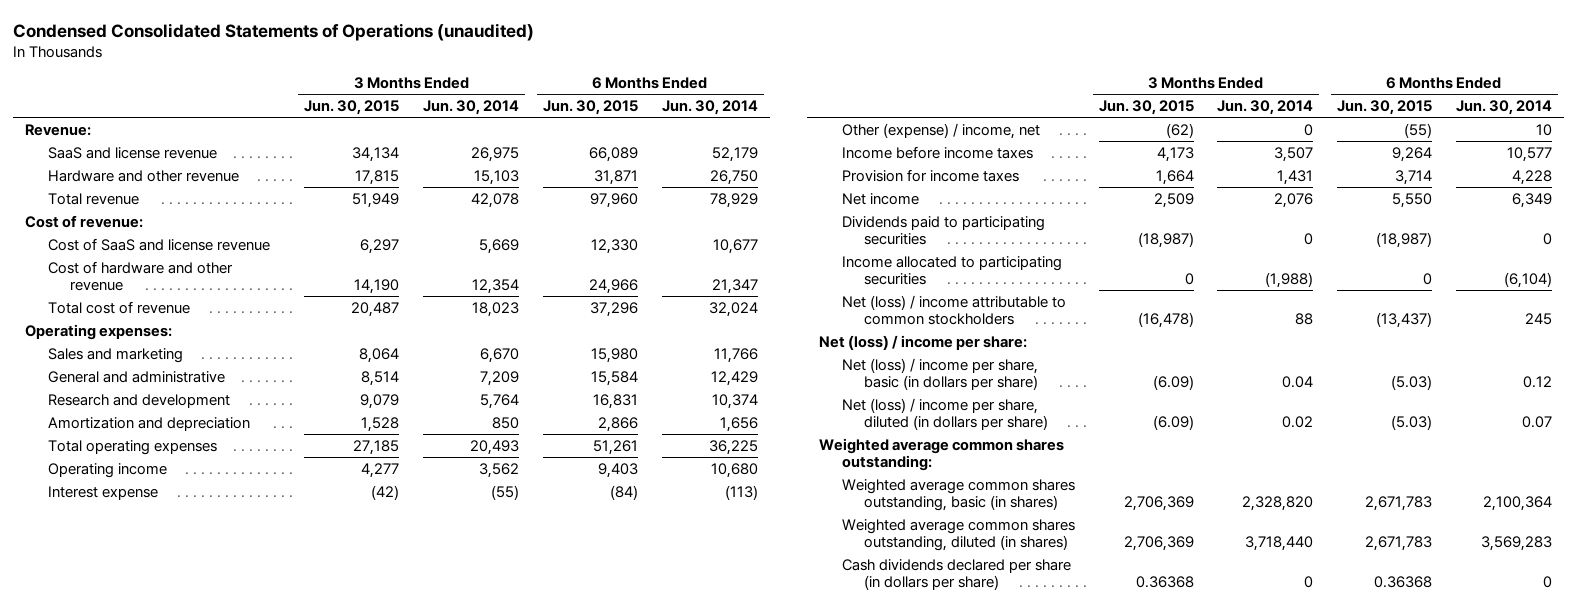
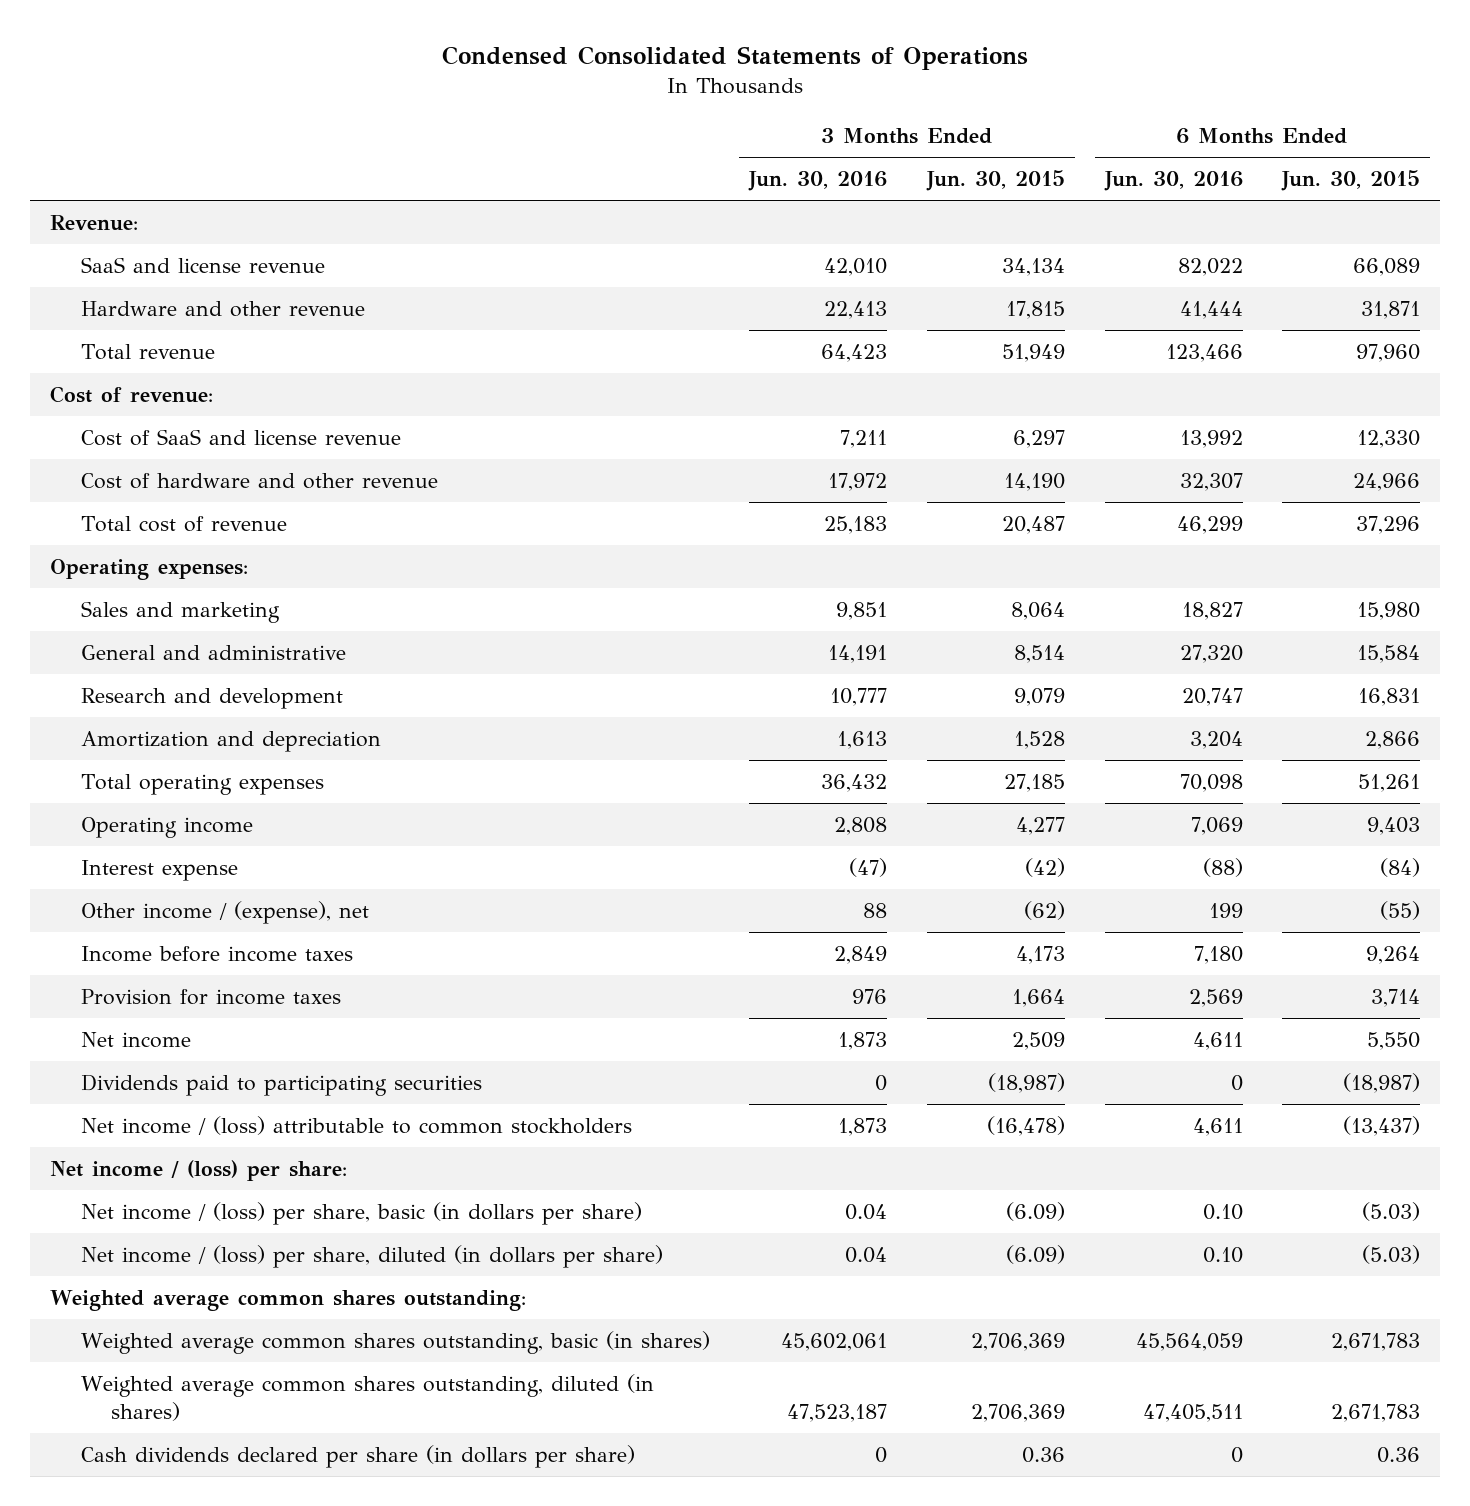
[13,22,535,41] Condensed Consolidated Statements of Operations (unaudited) -> [441,45,1028,70] Condensed Consolidated Statements of Operations
[423,100,520,116] Jun. 30, 2014 -> none
[661,100,758,116] Jun. 30, 2014 -> none
none -> [748,171,888,192] Jun. 30, 2016
none -> [1103,171,1243,192] Jun. 30, 2016
[841,122,1040,139] Other (expense) / income, net -> [80,900,369,924] Other income / (expense), net
[841,255,1062,285] Income allocated to participating securities -> none
[841,294,1066,325] Net (loss) / income attributable to common stockholders -> [80,1115,632,1135] Net income / (loss) attributable to common stockholders
[819,334,1028,350] Net (loss) / income per share: -> [49,1159,347,1181] Net income / (loss) per share:
[841,357,1039,390] Net (loss) / income per share, basic (in dollars per share) -> [80,1201,642,1225] Net income / (loss) per share, basic (in dollars per share)
[841,397,1049,430] Net (loss) / income per share, diluted (in dollars per share) -> [80,1244,663,1268] Net income / (loss) per share, diluted (in dollars per share)
[1135,575,1194,588] 0.36368 -> [1021,1446,1065,1463] 0.36
[1374,575,1433,588] 0.36368 -> [1377,1446,1421,1463] 0.36

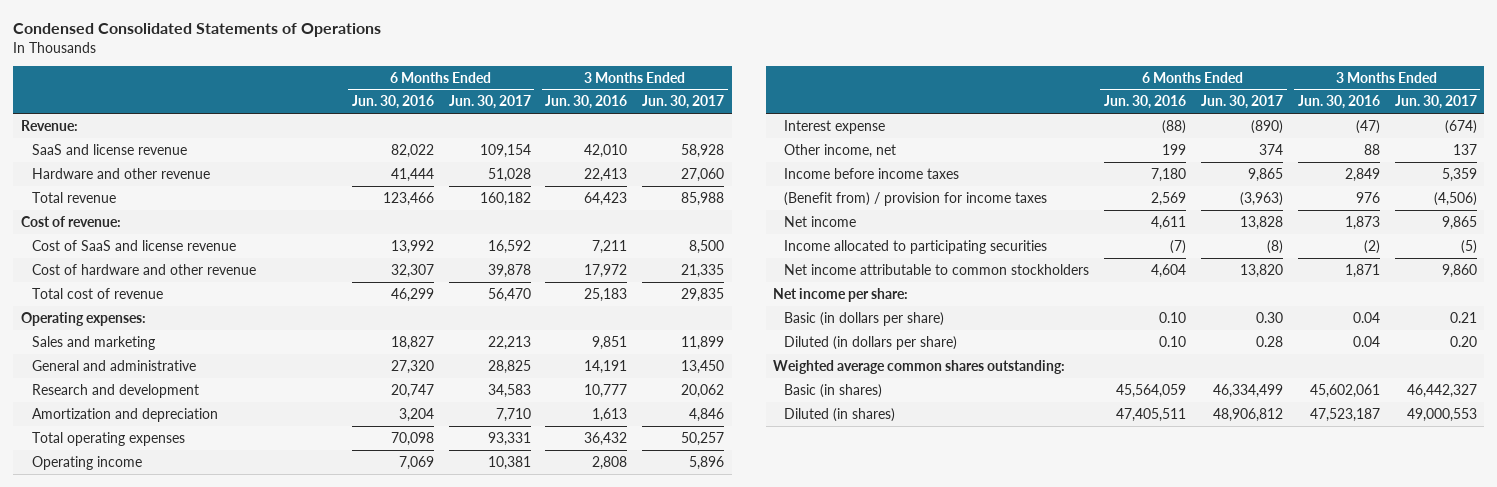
[925,170,1065,192] Jun. 30, 2015 -> none
[1281,170,1421,192] Jun. 30, 2015 -> none
none -> [448,95,531,110] Jun. 30, 2017
none -> [642,95,725,110] Jun. 30, 2017
[80,900,369,924] Other income / (expense), net -> [784,143,897,158] Other income, net
[80,988,341,1005] Provision for income taxes -> [784,191,1048,206] (Benefit from) / provision for income taxes
[80,1073,482,1096] Dividends paid to participating securities -> none
none -> [784,239,1048,254] Income allocated to participating securities
[80,1115,632,1135] Net income / (loss) attributable to common stockholders -> [784,263,1090,275] Net income attributable to common stockholders
[838,1117,888,1136] 1,873 -> [1344,263,1380,278] 1,871
[1192,1117,1243,1136] 4,611 -> [1151,263,1187,278] 4,604
[49,1159,347,1181] Net income / (loss) per share: -> [773,287,909,302] Net income per share:
[80,1201,642,1225] Net income / (loss) per share, basic (in dollars per share) -> [784,311,945,326] Basic (in dollars per share)
[80,1244,663,1268] Net income / (loss) per share, diluted (in dollars per share) -> [784,335,958,350] Diluted (in dollars per share)
[80,1444,635,1468] Cash dividends declared per share (in dollars per share) -> none
[80,1330,710,1354] Weighted average common shares outstanding, basic (in shares) -> [784,383,883,398] Basic (in shares)
[80,1373,654,1421] Weighted average common shares outstanding, diluted (in shares) -> [784,407,896,422] Diluted (in shares)

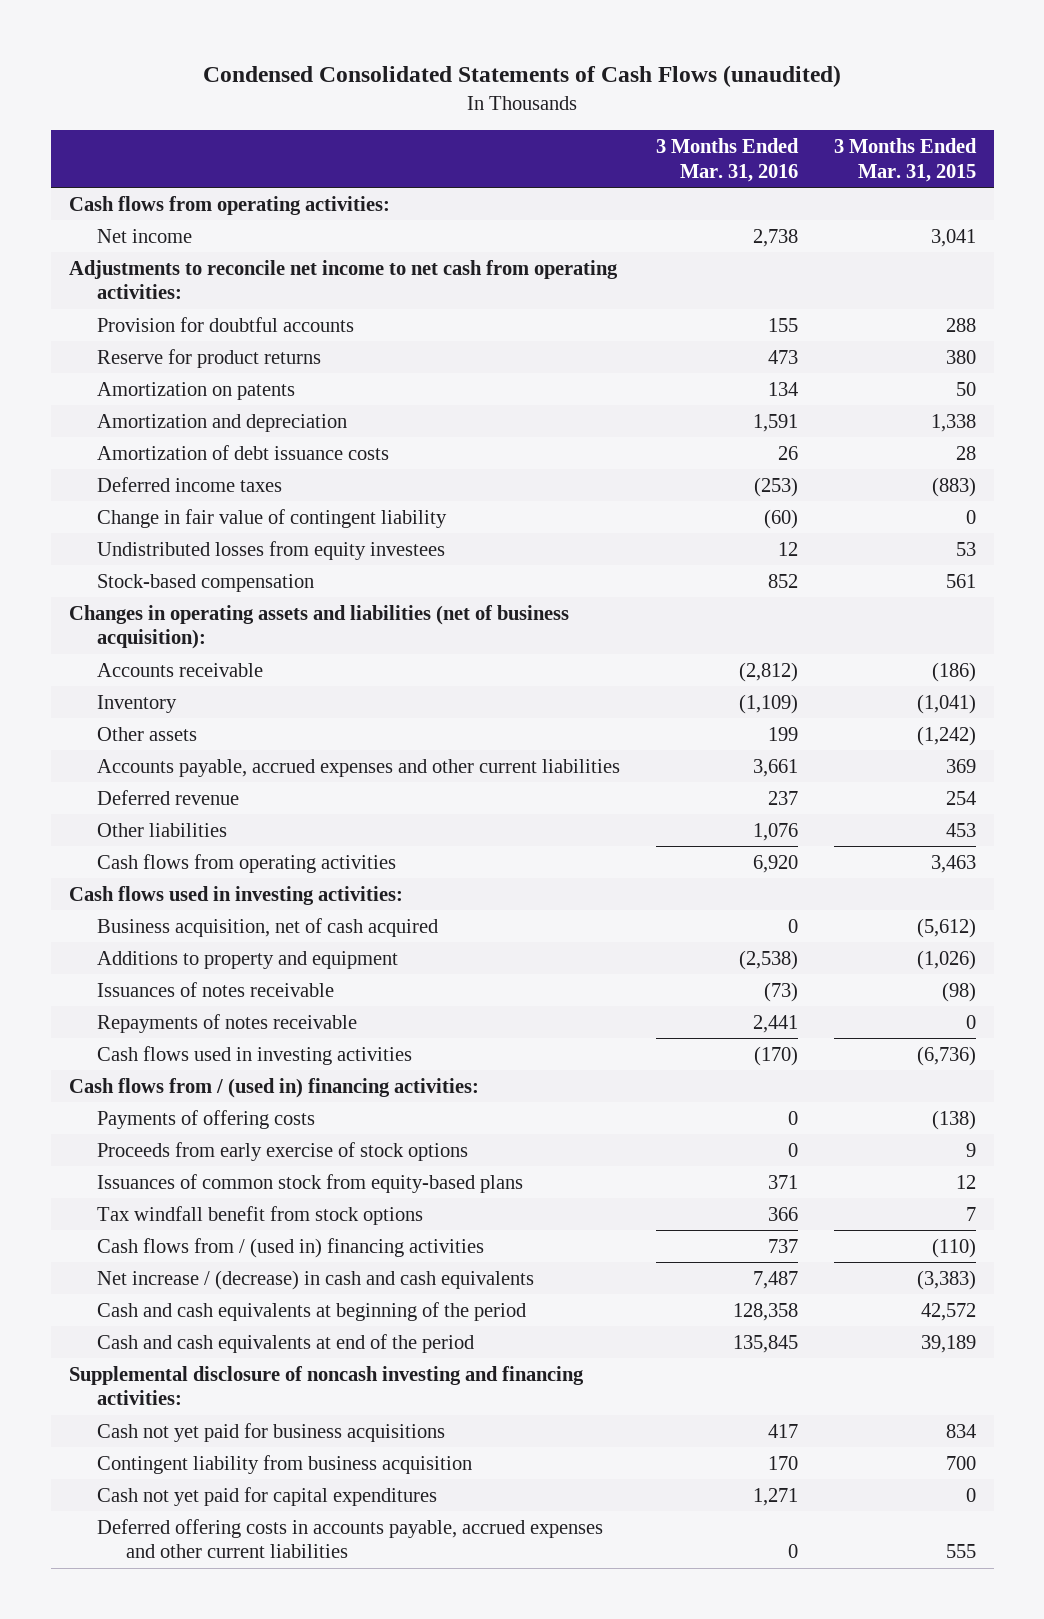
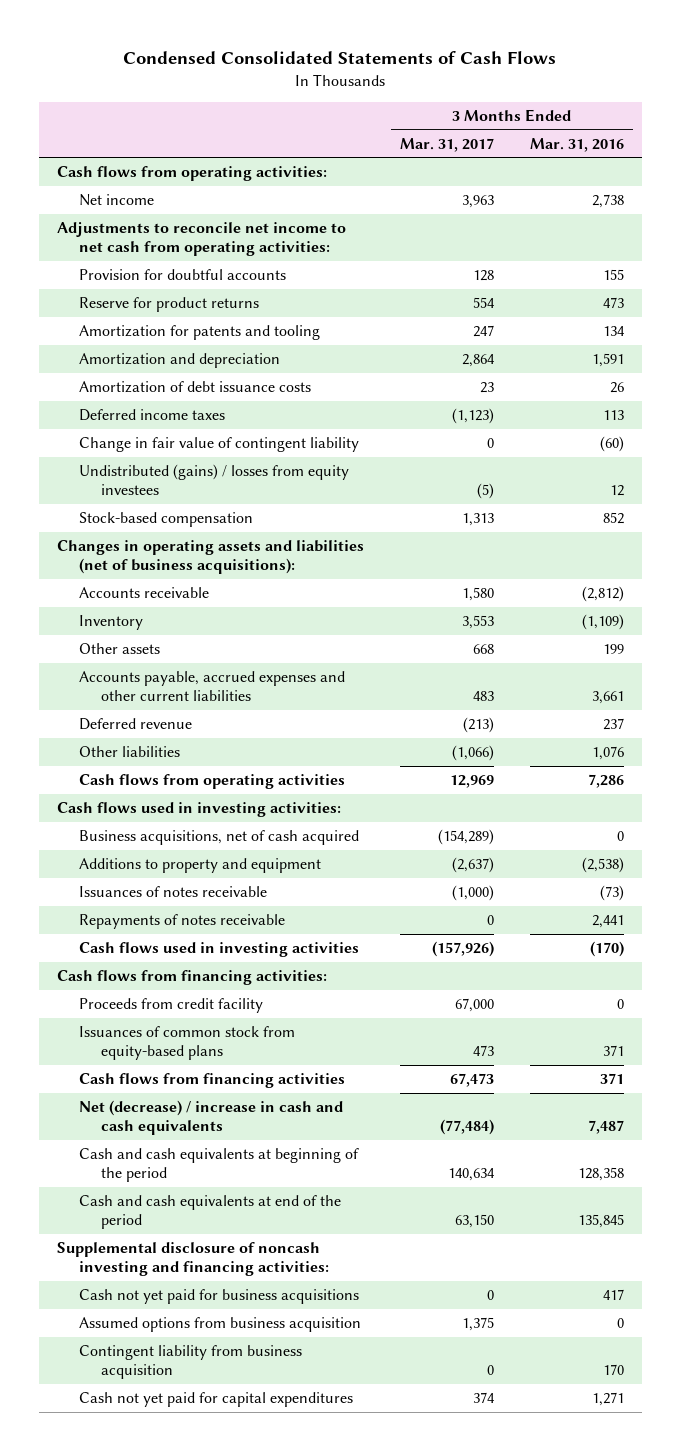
[203,65,842,88] Condensed Consolidated Statements of Cash Flows (unaudited) -> [123,51,557,65] Condensed Consolidated Statements of Cash Flows
[833,137,977,182] 3 Months Ended Mar. 31, 2015 -> none
none -> [399,137,494,152] Mar. 31, 2017
[97,381,296,400] Amortization on patents -> [79,325,321,341] Amortization for patents and tooling
[753,476,798,497] (253) -> [602,410,624,421] 113
[97,540,446,560] Undistributed losses from equity investees -> [79,464,350,496] Undistributed (gains) / losses from equity investees
[68,604,569,650] Changes in operating assets and liabilities (net of business acquisition): -> [57,540,365,575] Changes in operating assets and liabilities (net of business acquisitions):
[752,854,798,873] 6,920 -> [587,774,624,789] 7,286
[97,917,439,937] Business acquisition, net of cash acquired -> [79,830,360,846] Business acquisitions, net of cash acquired
[97,1109,316,1129] Payments of offering costs -> none
[97,1141,469,1161] Proceeds from early exercise of stock options -> none
[68,1077,479,1098] Cash flows from / (used in) financing activities: -> [57,970,328,986] Cash flows from financing activities:
none -> [79,998,264,1014] Proceeds from credit facility
[97,1205,424,1225] Tax windfall benefit from stock options -> none
[97,1237,485,1258] Cash flows from / (used in) financing activities -> [79,1073,346,1089] Cash flows from financing activities
[767,1238,798,1253] 737 -> [599,1073,624,1085] 371
[97,1269,535,1290] Net increase / (decrease) in cash and cash equivalents -> [79,1100,344,1136] Net (decrease) / increase in cash and cash equivalents
none -> [79,1317,362,1333] Assumed options from business acquisition
[97,1518,604,1559] Deferred offering costs in accounts payable, accrued expenses and other current liabilities -> none

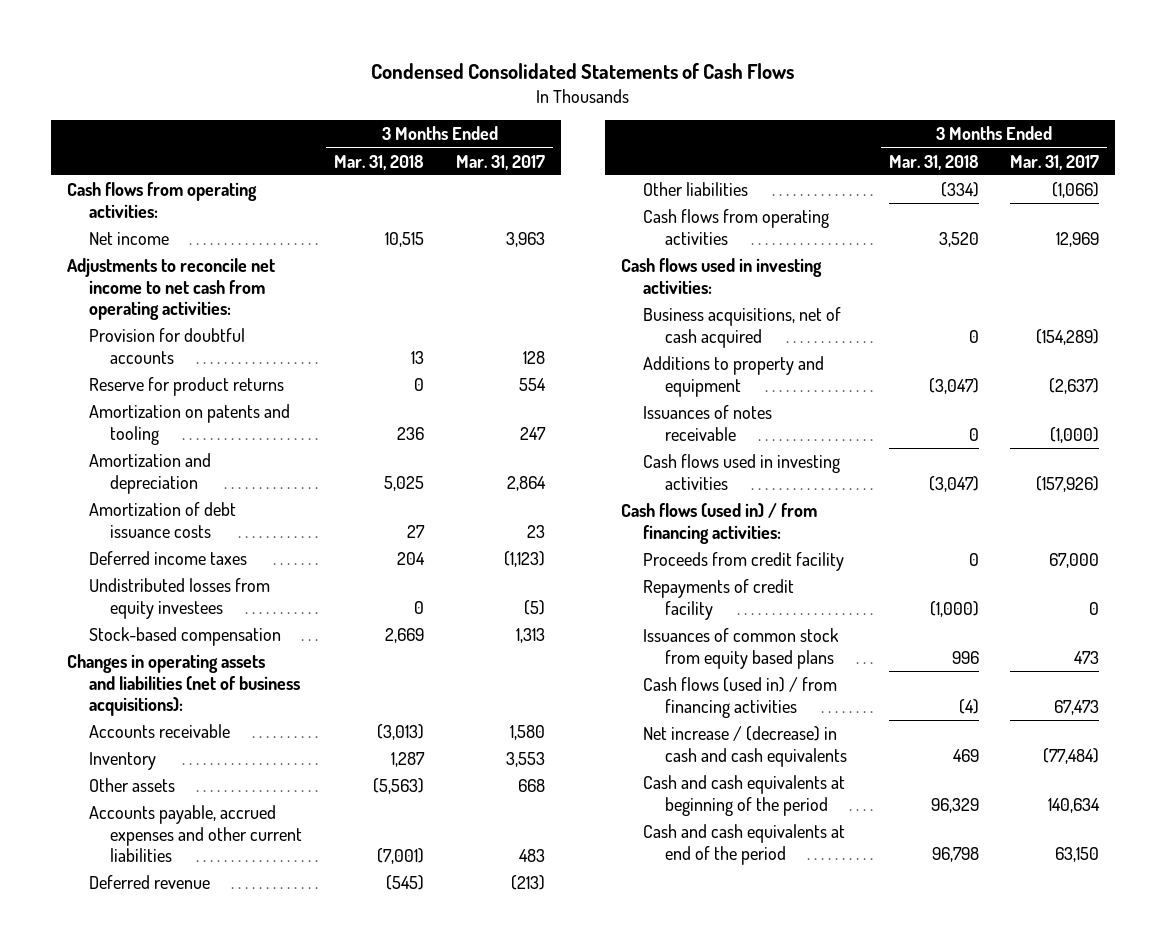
[529,137,624,152] Mar. 31, 2016 -> none
none -> [334,154,425,170] Mar. 31, 2018
[79,325,321,341] Amortization for patents and tooling -> [88,404,290,445] Amortization on patents and tooling
[79,437,360,453] Change in fair value of contingent liability -> none
[79,464,350,496] Undistributed (gains) / losses from equity investees -> [88,578,270,619] Undistributed losses from equity investees
[79,914,286,930] Repayments of notes receivable -> none
[57,970,328,986] Cash flows from financing activities: -> [621,503,818,544] Cash flows (used in) / from financing activities:
none -> [643,579,795,620] Repayments of credit facility
[79,1026,296,1061] Issuances of common stock from equity-based plans -> [643,628,840,669] Issuances of common stock from equity based plans
[79,1073,346,1089] Cash flows from financing activities -> [643,677,838,718] Cash flows (used in) / from financing activities
[79,1100,344,1136] Net (decrease) / increase in cash and cash equivalents -> [643,726,847,767] Net increase / (decrease) in cash and cash equivalents
[57,1242,330,1277] Supplemental disclosure of noncash investing and financing activities: -> none
[79,1289,360,1305] Cash not yet paid for business acquisitions -> none
[79,1317,362,1333] Assumed options from business acquisition -> none
[79,1345,303,1380] Contingent liability from business acquisition -> none
[79,1392,354,1408] Cash not yet paid for capital expenditures -> none

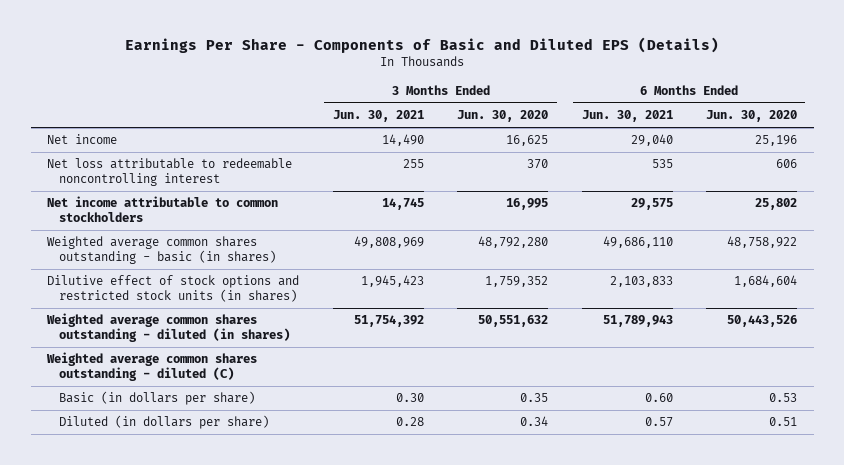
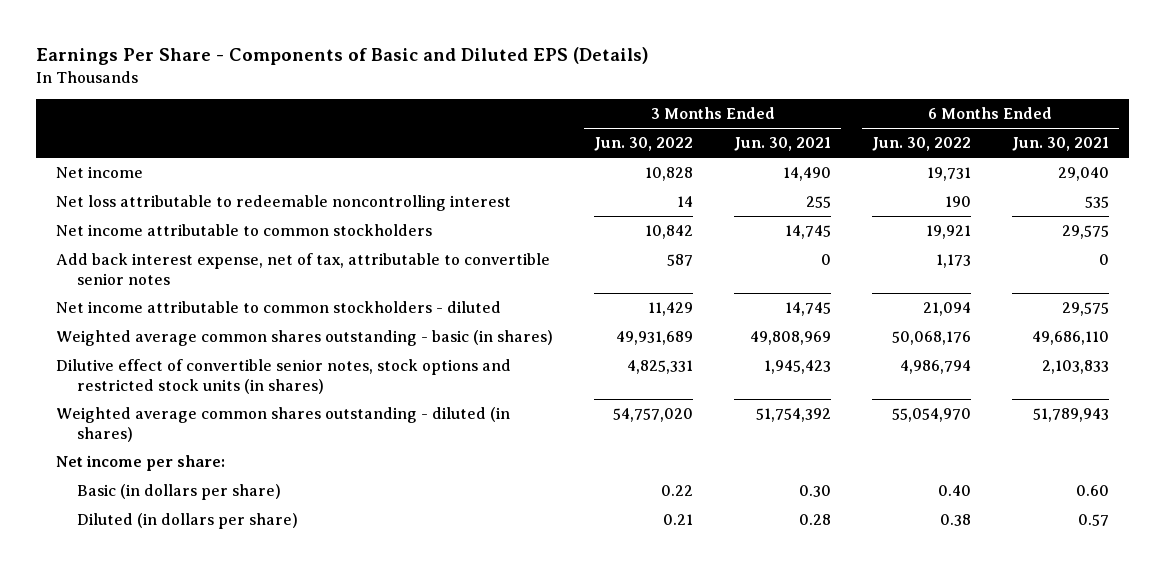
[457,110,549,123] Jun. 30, 2020 -> none
[706,110,798,123] Jun. 30, 2020 -> none
none -> [594,137,694,152] Jun. 30, 2022
none -> [871,137,971,152] Jun. 30, 2022
none -> [56,253,551,285] Add back interest expense, net of tax, attributable to convertible senior notes
none -> [56,301,502,314] Net income attributable to common stockholders - diluted
[47,275,300,303] Dilutive effect of stock options and restricted stock units (in shares) -> [56,359,512,394] Dilutive effect of convertible senior notes, stock options and restricted stock units (in shares)
[46,352,258,382] Weighted average common shares outstanding - diluted (C) -> none
none -> [56,455,226,472] Net income per share:

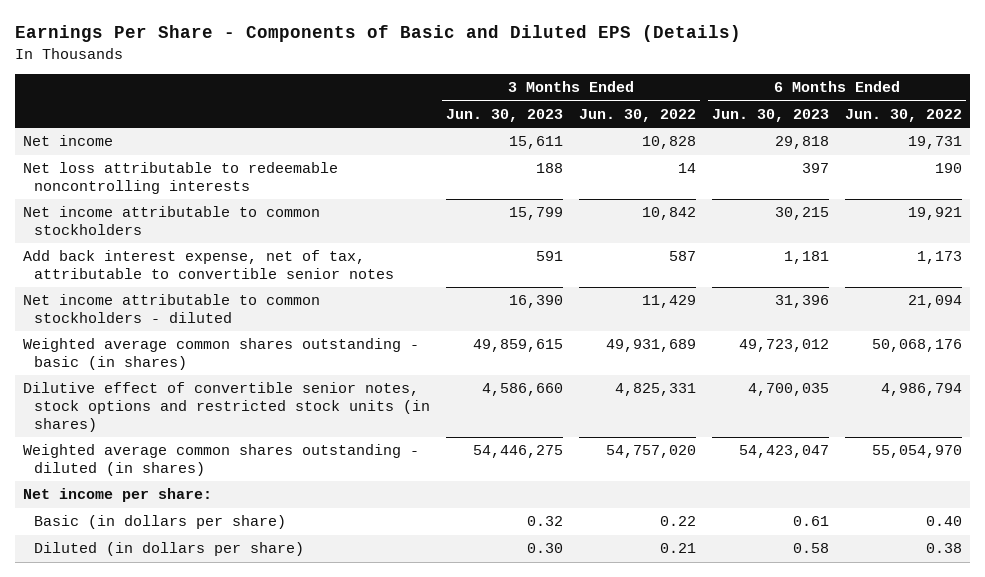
[734,137,832,152] Jun. 30, 2021 -> none
[1011,137,1109,152] Jun. 30, 2021 -> none
none -> [446,109,564,123] Jun. 30, 2023
none -> [712,109,830,123] Jun. 30, 2023
[56,195,512,212] Net loss attributable to redeemable noncontrolling interest -> [22,162,338,195] Net loss attributable to redeemable noncontrolling interests

